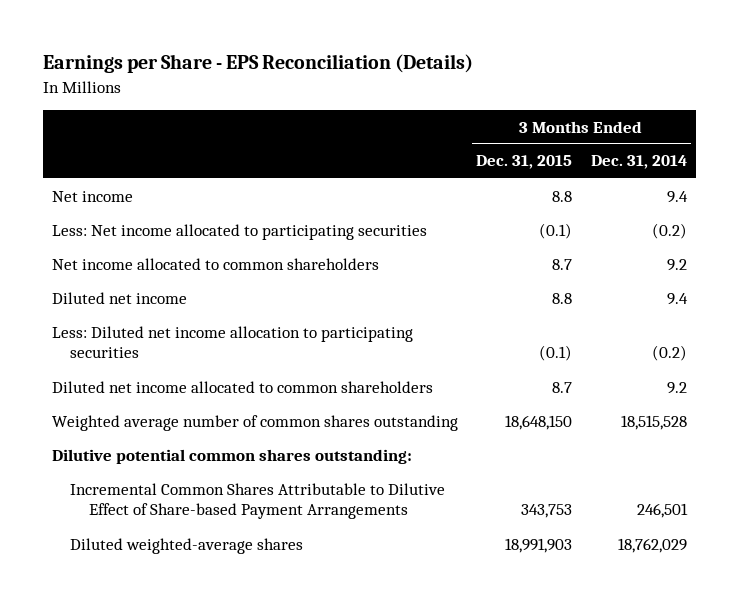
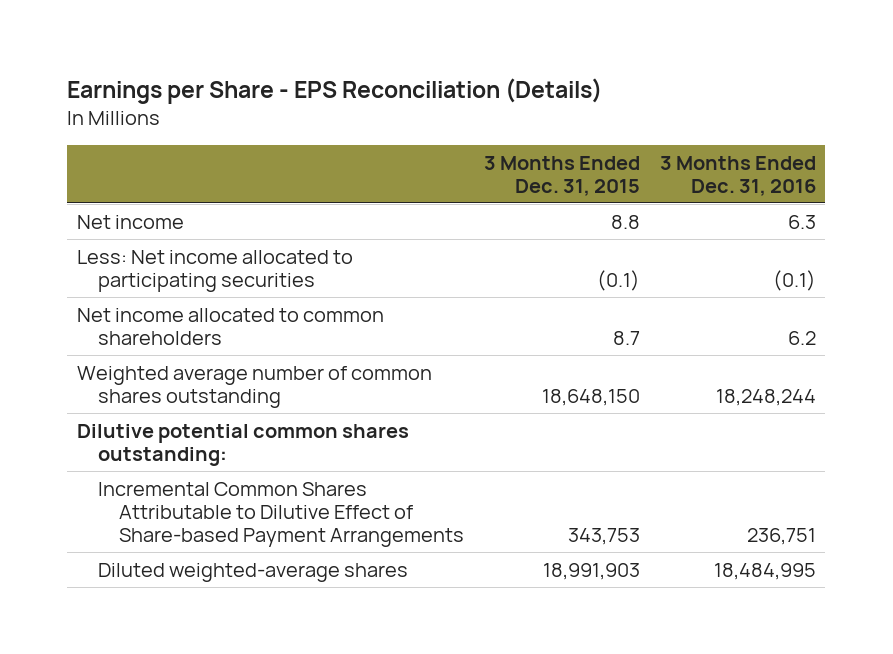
[590,155,687,170] Dec. 31, 2014 -> none
none -> [659,155,816,196] 3 Months Ended Dec. 31, 2016
[51,291,187,304] Diluted net income -> none
[51,325,413,359] Less: Diluted net income allocation to participating securities -> none
[51,380,433,393] Diluted net income allocated to common shareholders -> none

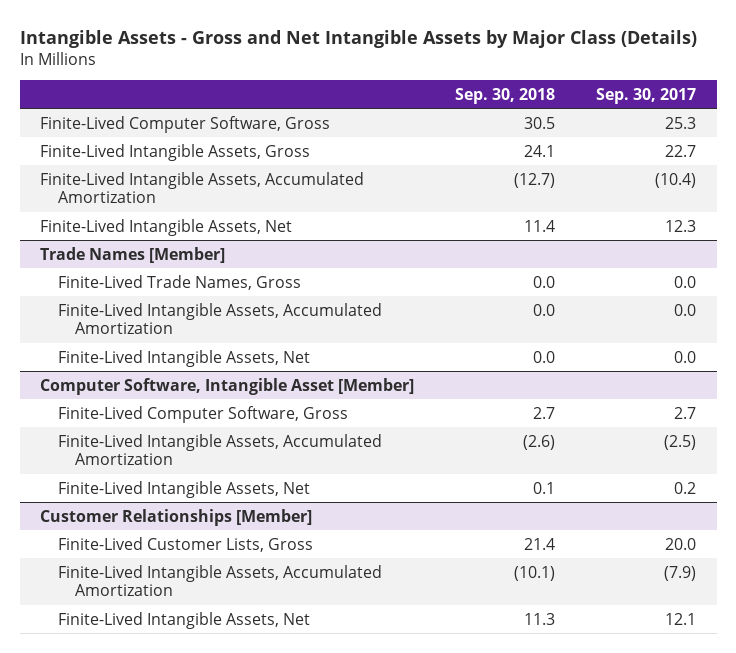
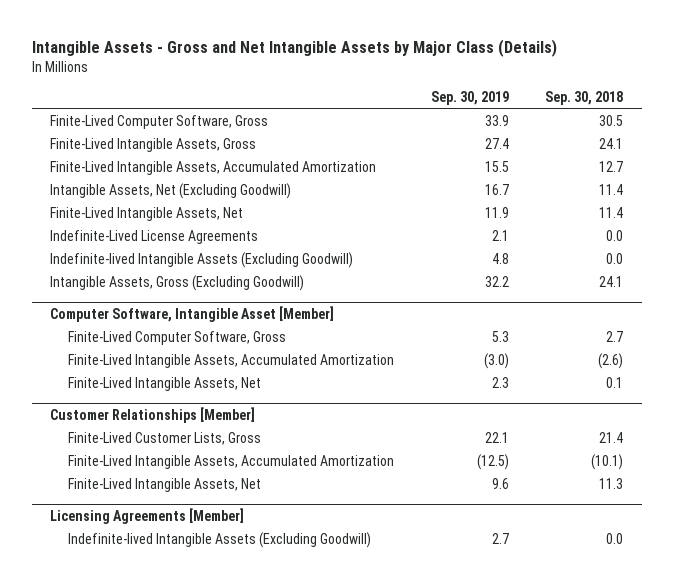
[596,87,697,104] Sep. 30, 2017 -> none
none -> [430,91,509,106] Sep. 30, 2019
[514,172,556,188] (12.7) -> [599,161,624,173] 12.7
none -> [50,183,292,200] Intangible Assets, Net (Excluding Goodwill)
[40,246,226,263] Trade Names [Member] -> none
[57,274,301,290] Finite-Lived Trade Names, Gross -> none
[57,302,382,335] Finite-Lived Intangible Assets, Accumulated Amortization -> none
[57,349,310,367] Finite-Lived Intangible Assets, Net -> none
none -> [50,230,259,245] Indefinite-Lived License Agreements
none -> [50,252,354,269] Indefinite-lived Intangible Assets (Excluding Goodwill)
none -> [50,275,305,292] Intangible Assets, Gross (Excluding Goodwill)
none -> [50,508,245,525] Licensing Agreements [Member]
none -> [68,532,372,549] Indefinite-lived Intangible Assets (Excluding Goodwill)

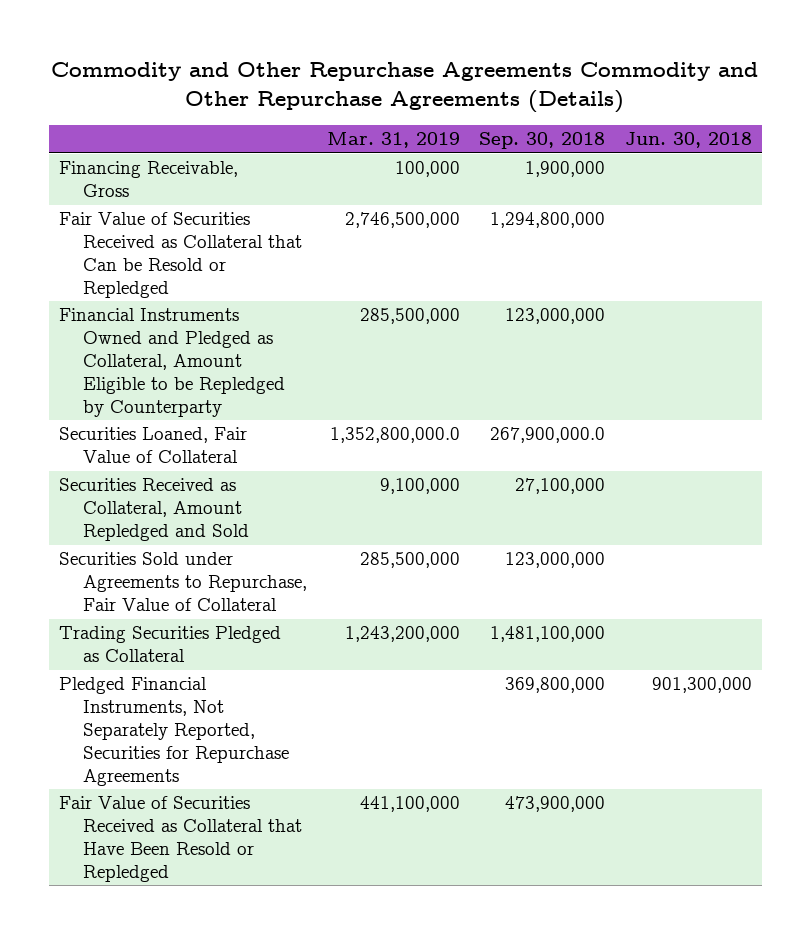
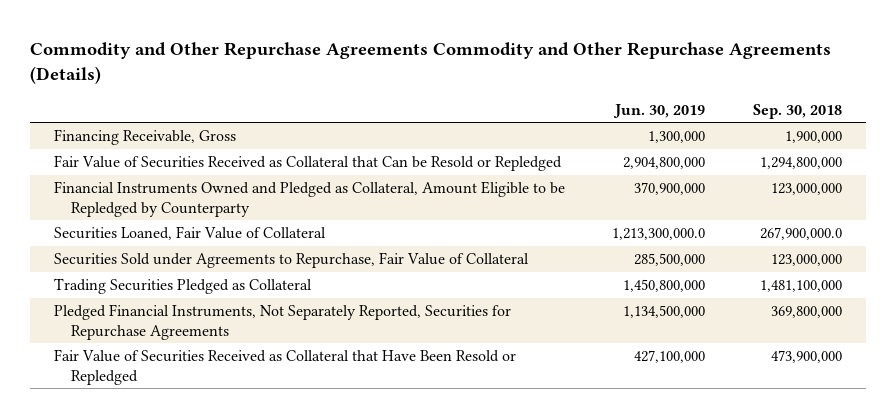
[326,132,460,149] Mar. 31, 2019 -> none
[624,132,752,149] Jun. 30, 2018 -> none
none -> [613,103,706,118] Jun. 30, 2019
[58,478,249,542] Securities Received as Collateral, Amount Repledged and Sold -> none

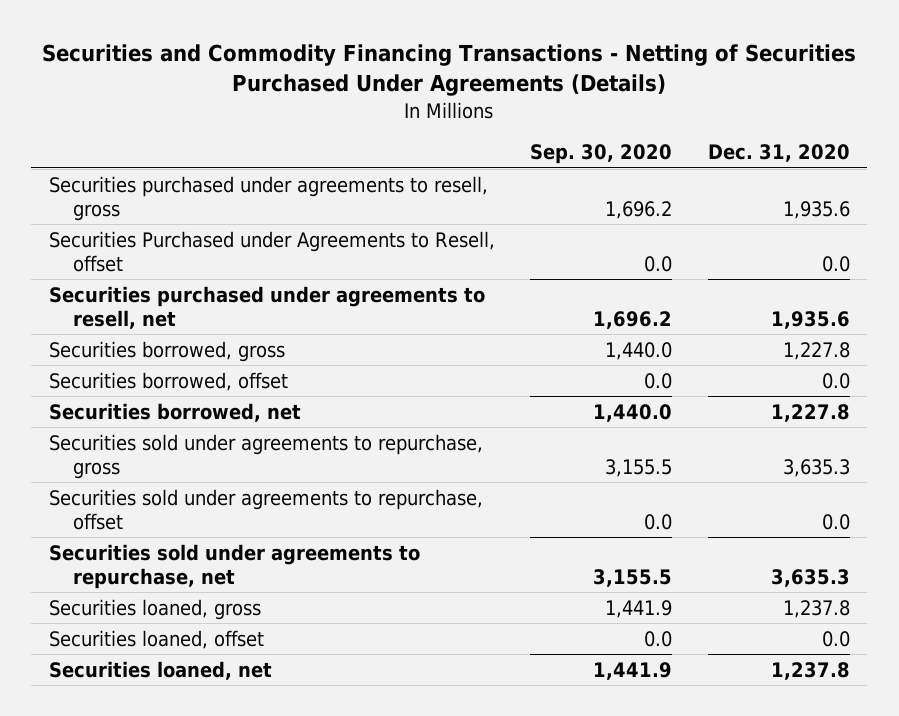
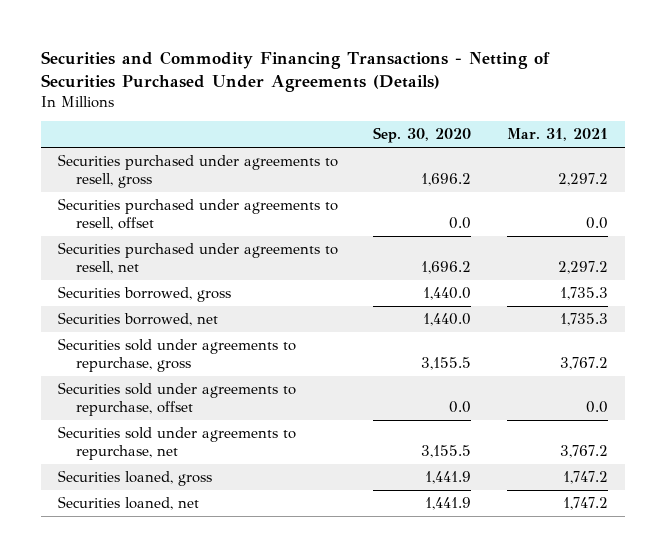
[707,144,850,163] Dec. 31, 2020 -> none
none -> [506,128,608,142] Mar. 31, 2021
[49,230,496,272] Securities Purchased under Agreements to Resell, offset -> [58,197,339,230] Securities purchased under agreements to resell, offset
[49,371,289,391] Securities borrowed, offset -> none
[49,629,265,649] Securities loaned, offset -> none

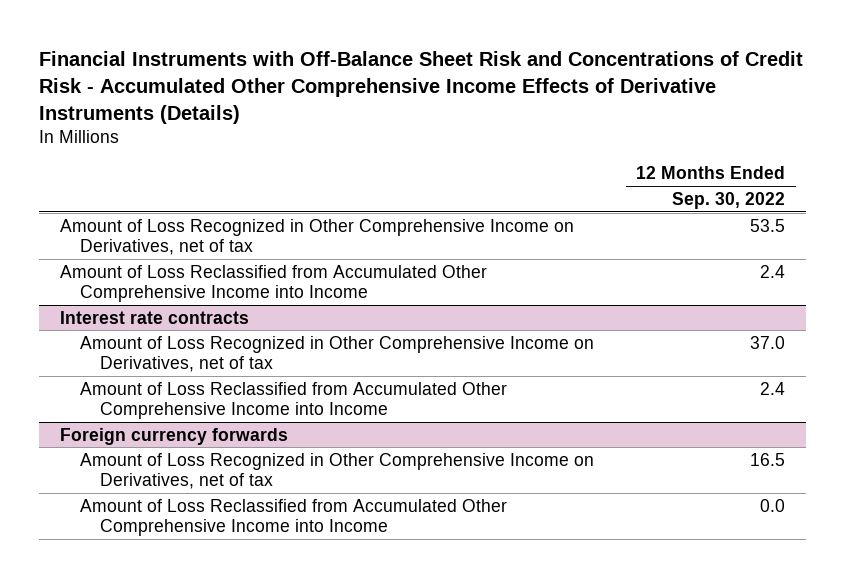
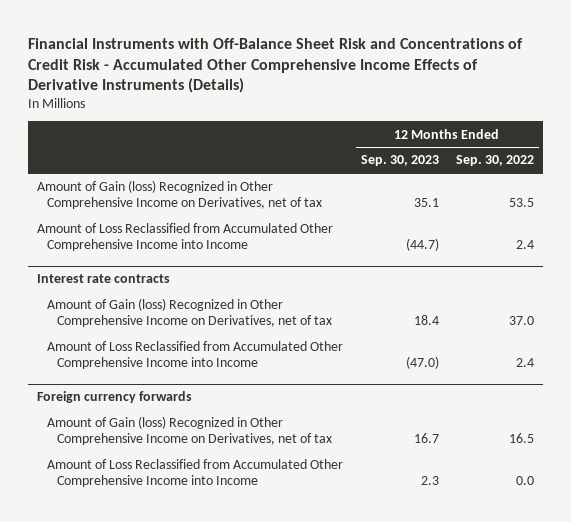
none -> [360,155,439,167] Sep. 30, 2023
[59,218,574,255] Amount of Loss Recognized in Other Comprehensive Income on Derivatives, net of tax -> [37,180,323,210] Amount of Gain (loss) Recognized in Other Comprehensive Income on Derivatives, net of tax
[79,335,594,372] Amount of Loss Recognized in Other Comprehensive Income on Derivatives, net of tax -> [47,298,332,328] Amount of Gain (loss) Recognized in Other Comprehensive Income on Derivatives, net of tax
[79,452,594,489] Amount of Loss Recognized in Other Comprehensive Income on Derivatives, net of tax -> [47,416,332,446] Amount of Gain (loss) Recognized in Other Comprehensive Income on Derivatives, net of tax

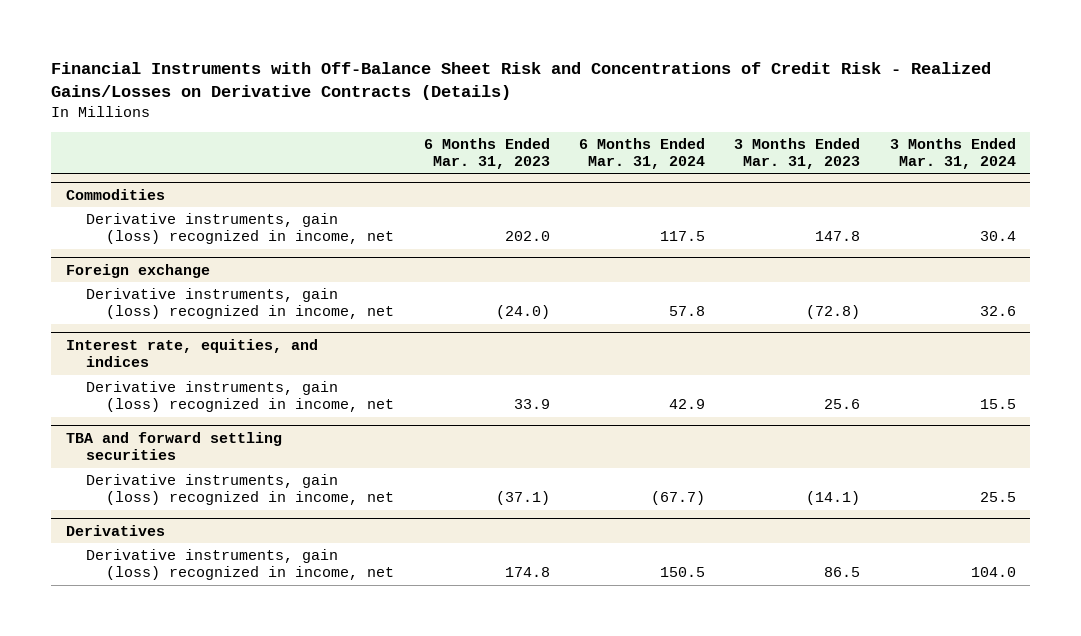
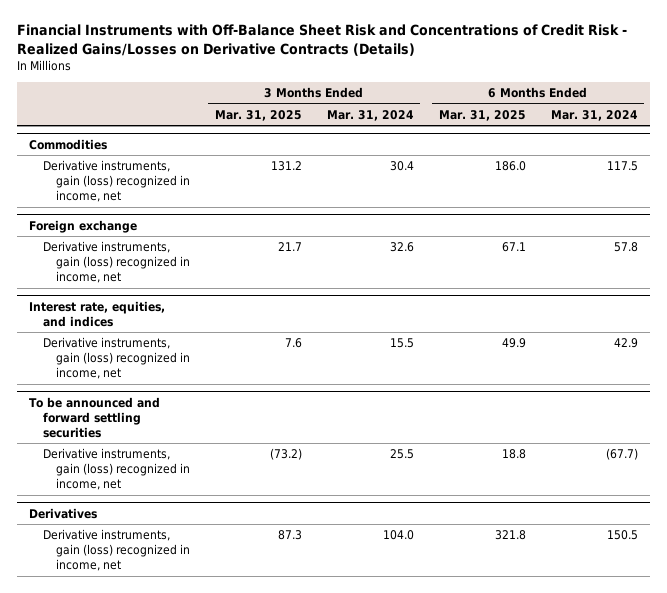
[423,137,550,170] 6 Months Ended Mar. 31, 2023 -> none
[734,137,861,170] 3 Months Ended Mar. 31, 2023 -> none
none -> [214,109,302,121] Mar. 31, 2025
none -> [438,109,526,121] Mar. 31, 2025
[65,431,282,461] TBA and forward settling securities -> [29,396,161,439] To be announced and forward settling securities

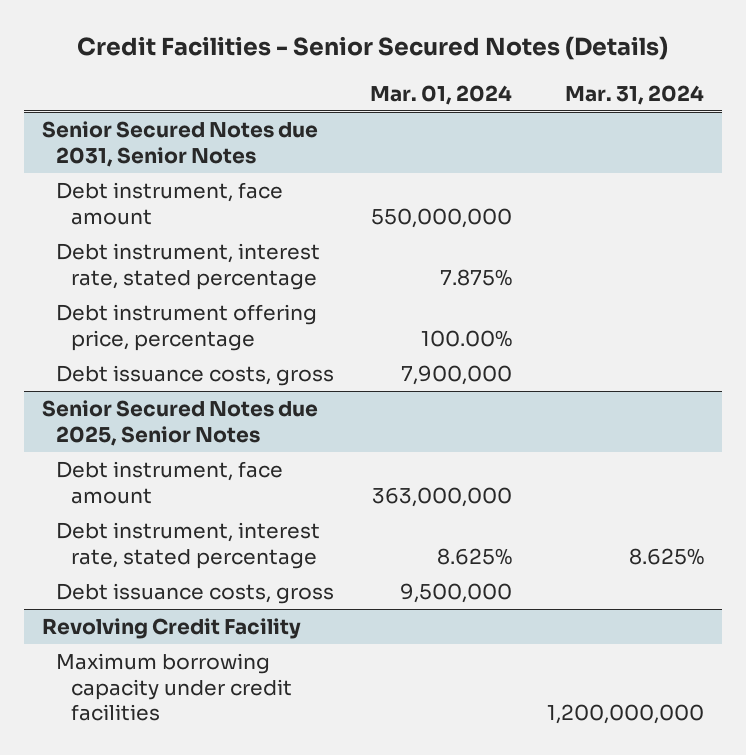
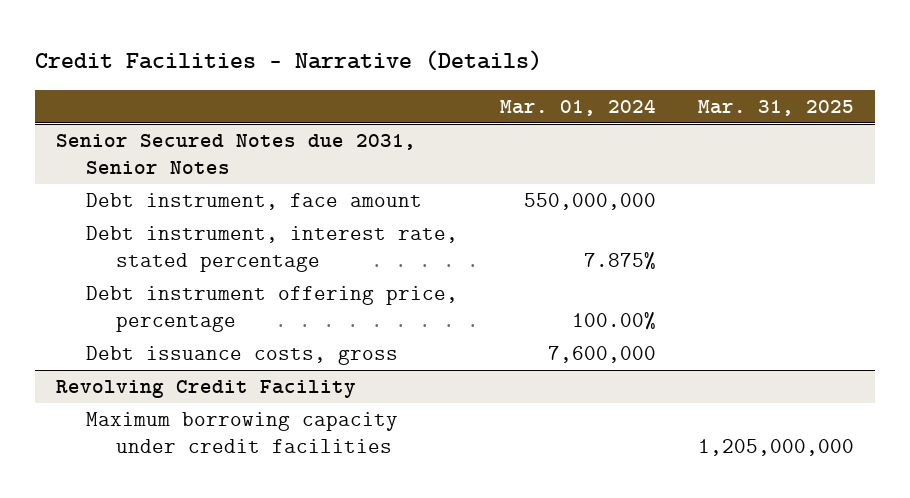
[76,36,668,61] Credit Facilities - Senior Secured Notes (Details) -> [35,50,543,72] Credit Facilities - Narrative (Details)
[564,84,704,105] Mar. 31, 2024 -> none
none -> [697,99,854,116] Mar. 31, 2025
[41,399,318,446] Senior Secured Notes due 2025, Senior Notes -> none
[56,460,284,504] Debt instrument, face amount -> none
[56,521,321,569] Debt instrument, interest rate, stated percentage -> none
[56,582,335,604] Debt issuance costs, gross -> none
[400,364,512,385] 7,900,000 -> [547,345,656,363] 7,600,000

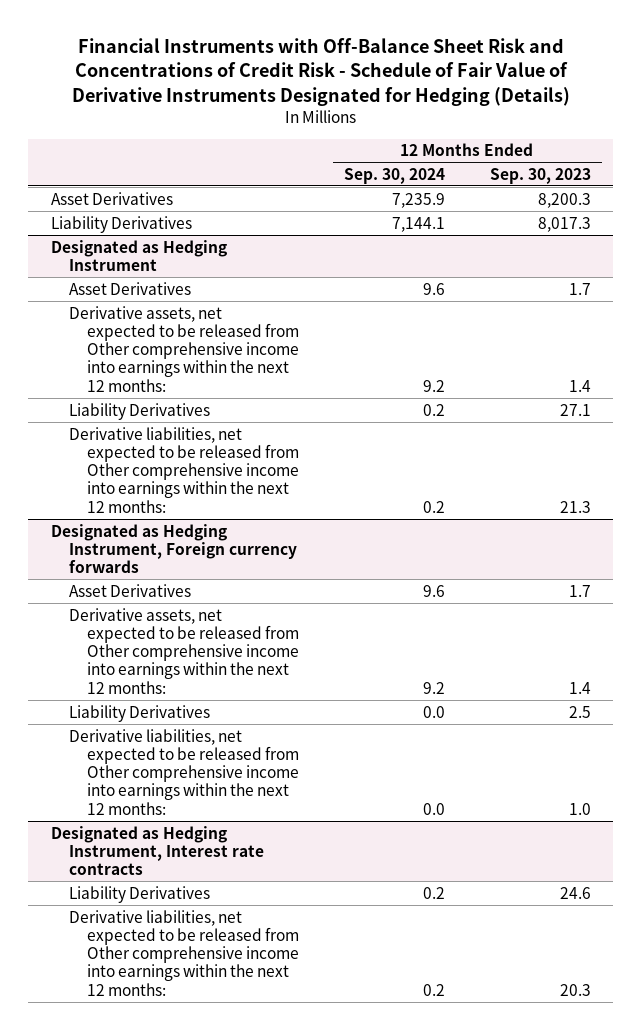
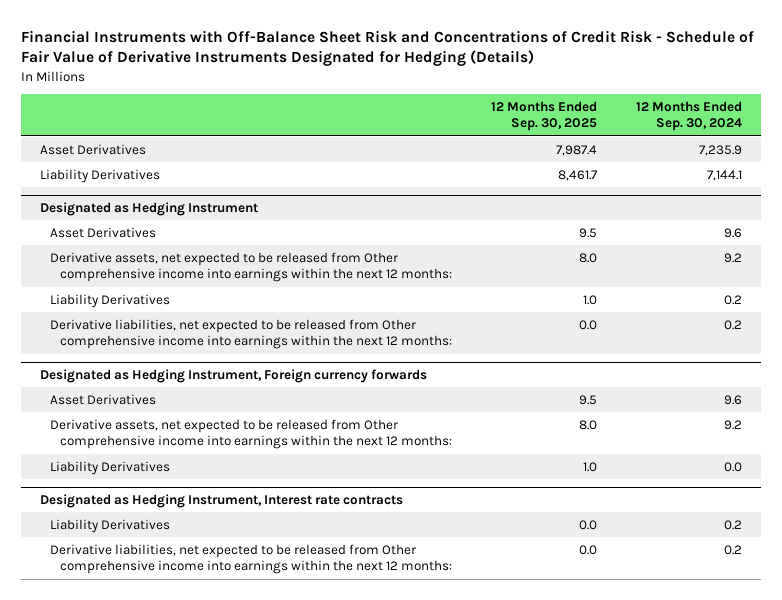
[489,167,591,184] Sep. 30, 2023 -> none
none -> [490,100,597,132] 12 Months Ended Sep. 30, 2025
[69,728,300,815] Derivative liabilities, net expected to be released from Other comprehensive income into earnings within the next 12 months: -> none

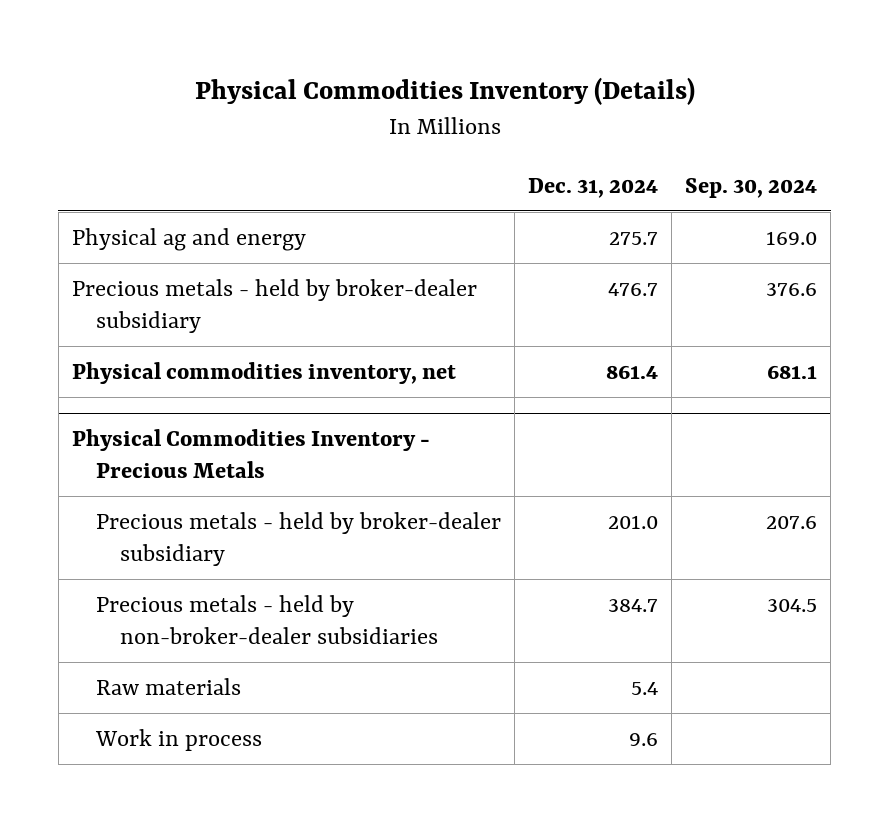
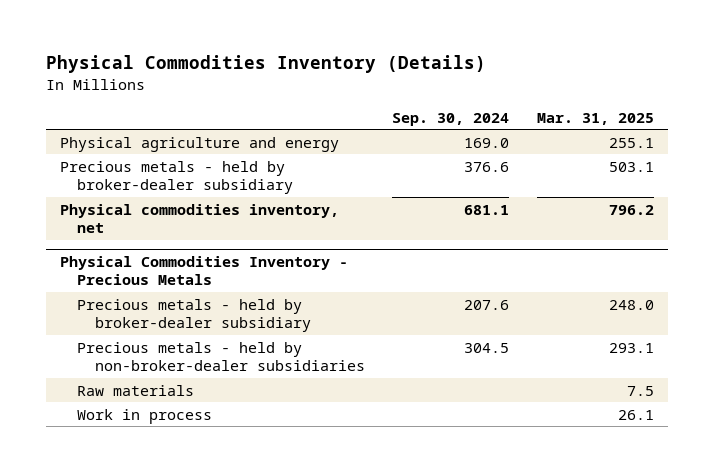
[528,177,659,198] Dec. 31, 2024 -> none
none -> [536,112,654,125] Mar. 31, 2025
[71,227,306,251] Physical ag and energy -> [59,136,339,152] Physical agriculture and energy

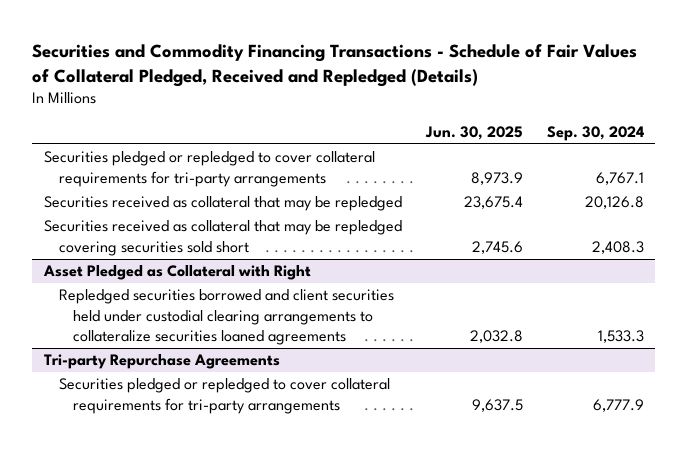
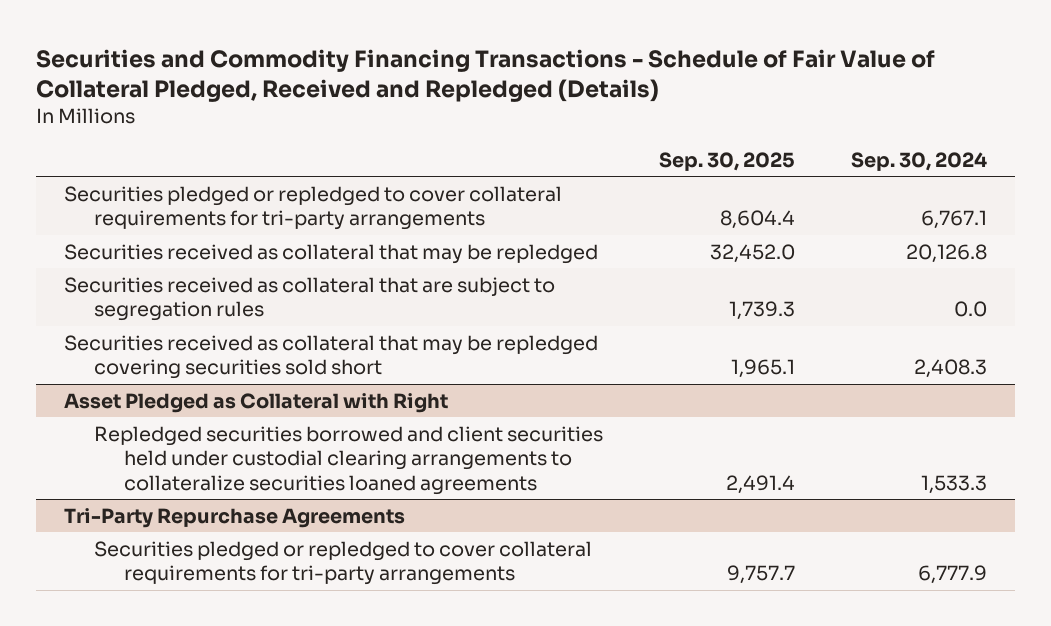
[32,44,638,87] Securities and Commodity Financing Transactions - Schedule of Fair Values of Collateral Pledged, Received and Repledged (Details) -> [36,48,936,102] Securities and Commodity Financing Transactions - Schedule of Fair Value of Collateral Pledged, Received and Repledged (Details)
[424,125,523,140] Jun. 30, 2025 -> none
none -> [659,151,796,171] Sep. 30, 2025
none -> [64,276,556,322] Securities received as collateral that are subject to segregation rules
[44,354,281,370] Tri-party Repurchase Agreements -> [64,507,406,528] Tri-Party Repurchase Agreements

